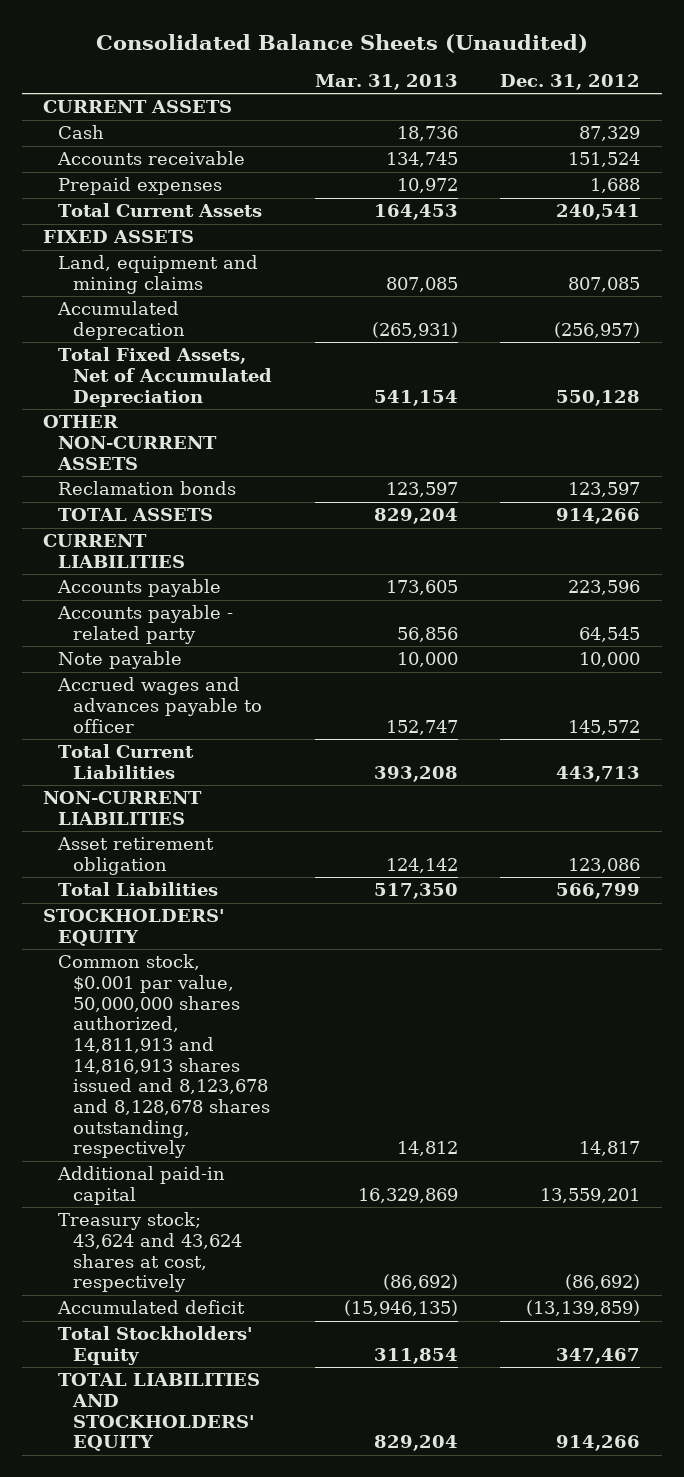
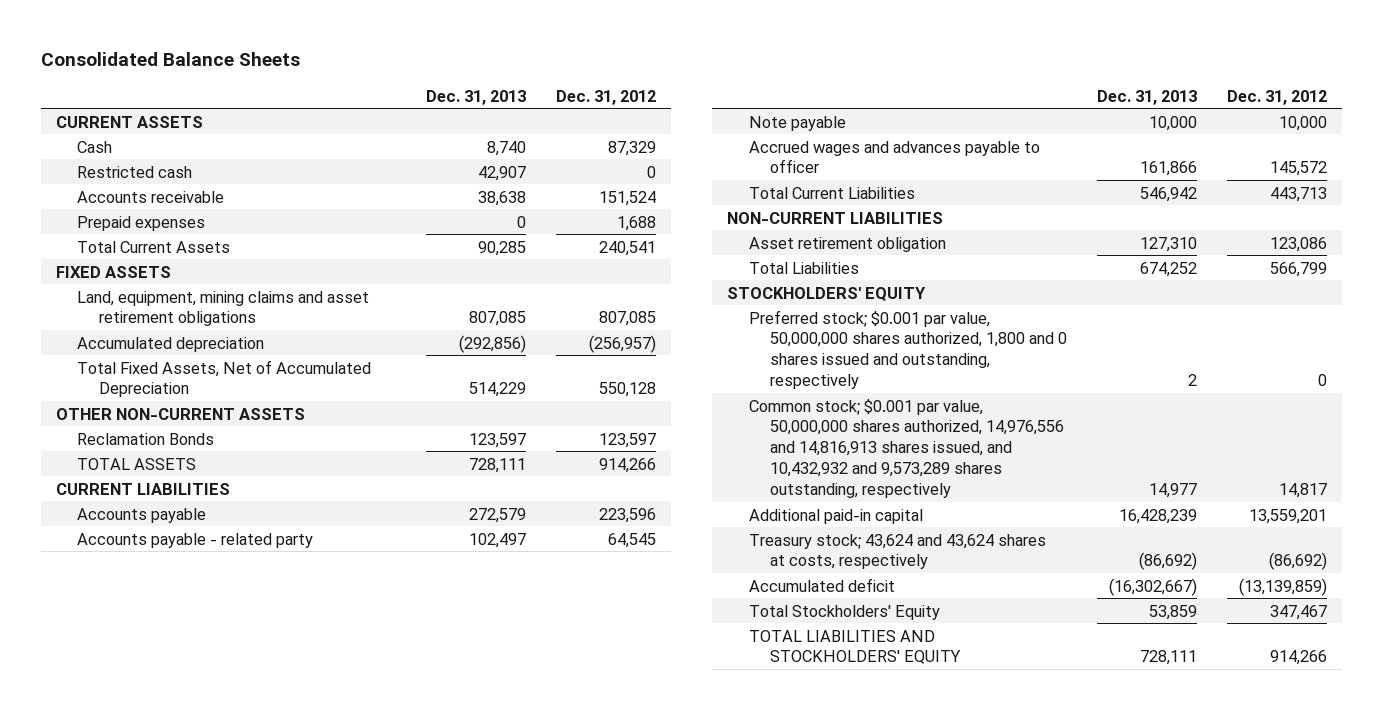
[95,33,588,53] Consolidated Balance Sheets (Unaudited) -> [40,52,300,67] Consolidated Balance Sheets
[314,73,458,90] Mar. 31, 2013 -> none
none -> [425,89,526,105] Dec. 31, 2013
none -> [77,165,193,178] Restricted cash
[58,255,259,295] Land, equipment and mining claims -> [77,290,370,327] Land, equipment, mining claims and asset retirement obligations
[57,301,185,341] Accumulated deprecation -> [77,336,265,352] Accumulated depreciation
[58,481,237,496] Reclamation bonds -> [77,432,215,445] Reclamation Bonds
none -> [748,309,1068,389] Preferred stock; $0.001 par value, 50,000,000 shares authorized, 1,800 and 0 shares issued and outstanding, respectively
[58,954,270,1159] Common stock, $0.001 par value, 50,000,000 shares authorized, 14,811,913 and 14,816,913 shares issued and 8,123,678 and 8,128,678 shares outstanding, respectively -> [748,398,1065,498] Common stock; $0.001 par value, 50,000,000 shares authorized, 14,976,556 and 14,816,913 shares issued, and 10,432,932 and 9,573,289 shares outstanding, respectively
[58,1212,242,1293] Treasury stock; 43,624 and 43,624 shares at cost, respectively -> [748,533,1046,570] Treasury stock; 43,624 and 43,624 shares at costs, respectively

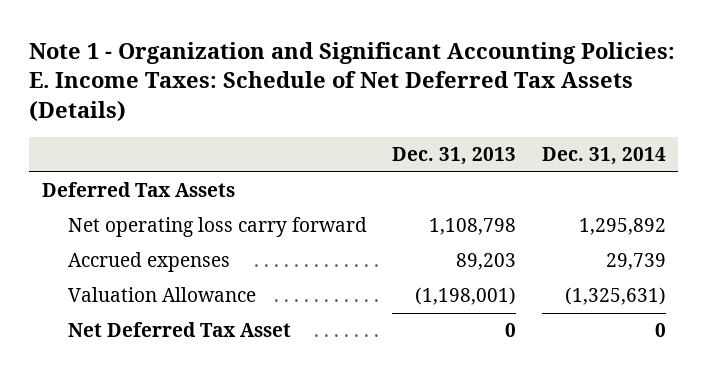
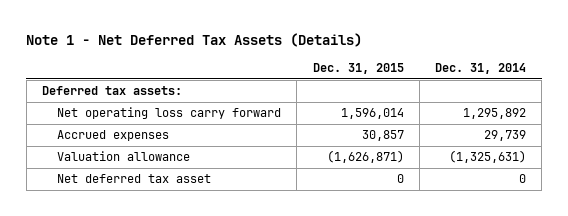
[29,41,676,122] Note 1 - Organization and Significant Accounting Policies: E. Income Taxes: Schedule of Net Deferred Tax Assets (Details) -> [26,32,363,47] Note 1 - Net Deferred Tax Assets (Details)
[392,147,517,166] Dec. 31, 2013 -> none
none -> [312,63,404,75] Dec. 31, 2015
[41,182,235,198] Deferred Tax Assets -> [41,86,182,96] Deferred tax assets:
[67,287,256,303] Valuation Allowance -> [57,151,191,162] Valuation allowance
[67,322,291,338] Net Deferred Tax Asset -> [57,174,212,184] Net deferred tax asset

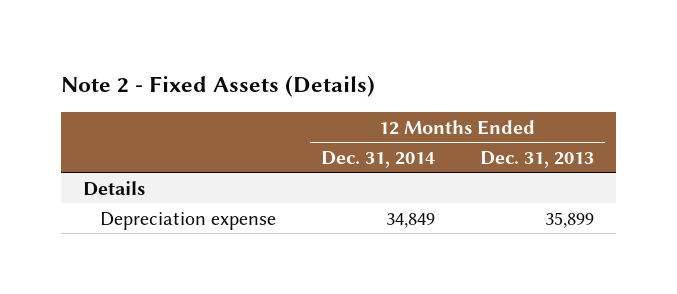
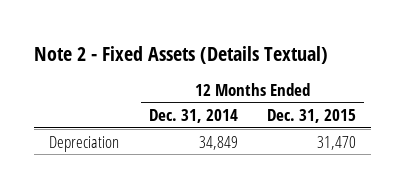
[60,75,375,98] Note 2 - Fixed Assets (Details) -> [34,45,329,64] Note 2 - Fixed Assets (Details Textual)
[479,150,594,168] Dec. 31, 2013 -> none
none -> [267,109,357,124] Dec. 31, 2015
[83,180,146,196] Details -> none
[100,211,277,230] Depreciation expense -> [49,135,120,152] Depreciation

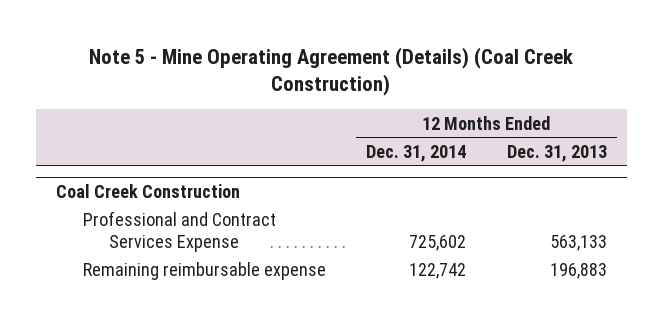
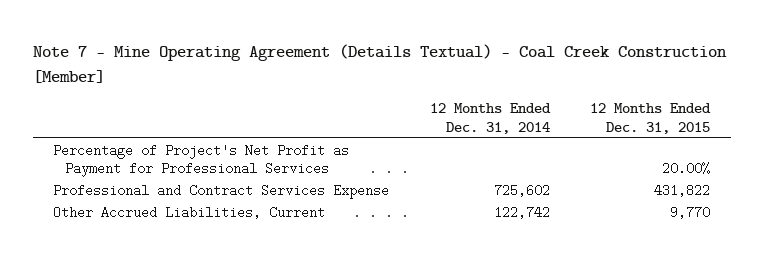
[89,46,574,97] Note 5 - Mine Operating Agreement (Details) (Coal Creek Construction) -> [32,44,727,83] Note 7 - Mine Operating Agreement (Details Textual) - Coal Creek Construction [Member]
[506,144,607,162] Dec. 31, 2013 -> none
none -> [590,103,712,134] 12 Months Ended Dec. 31, 2015
[56,184,241,199] Coal Creek Construction -> none
none -> [52,143,349,178] Percentage of Project's Net Profit as Payment for Professional Services
[82,262,326,281] Remaining reimbursable expense -> [52,205,325,219] Other Accrued Liabilities, Current

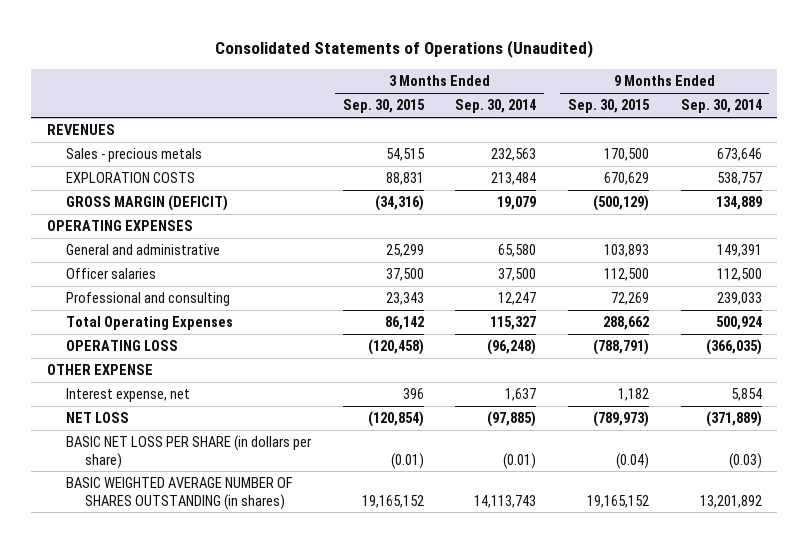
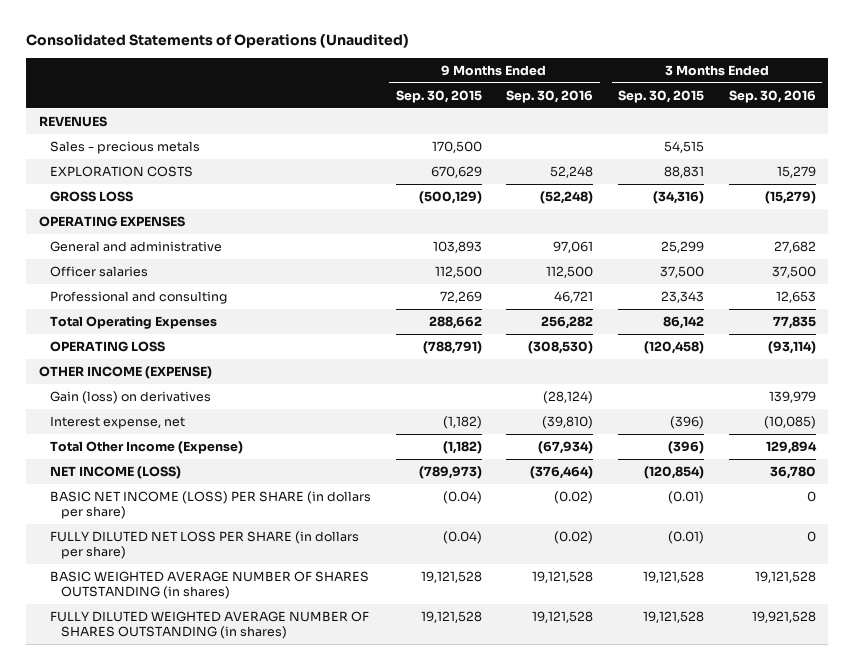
[455,99,537,114] Sep. 30, 2014 -> none
[680,99,762,114] Sep. 30, 2014 -> none
none -> [506,89,594,103] Sep. 30, 2016
none -> [729,89,817,103] Sep. 30, 2016
[66,195,229,212] GROSS MARGIN (DEFICIT) -> [49,190,133,202] GROSS LOSS
[47,364,154,376] OTHER EXPENSE -> [38,365,212,379] OTHER INCOME (EXPENSE)
none -> [49,390,211,404] Gain (loss) on derivatives
[402,388,424,400] 396 -> [670,415,705,429] (396)
[617,388,649,402] 1,182 -> [442,415,482,429] (1,182)
none -> [49,440,243,454] Total Other Income (Expense)
[66,412,130,424] NET LOSS -> [49,465,181,479] NET INCOME (LOSS)
[66,435,312,469] BASIC NET LOSS PER SHARE (in dollars per share) -> [49,490,371,520] BASIC NET INCOME (LOSS) PER SHARE (in dollars per share)
none -> [49,530,359,560] FULLY DILUTED NET LOSS PER SHARE (in dollars per share)
[361,494,424,508] 19,165,152 -> [643,570,705,583] 19,121,528
[586,494,649,508] 19,165,152 -> [420,570,482,583] 19,121,528
none -> [49,610,369,640] FULLY DILUTED WEIGHTED AVERAGE NUMBER OF SHARES OUTSTANDING (in shares)

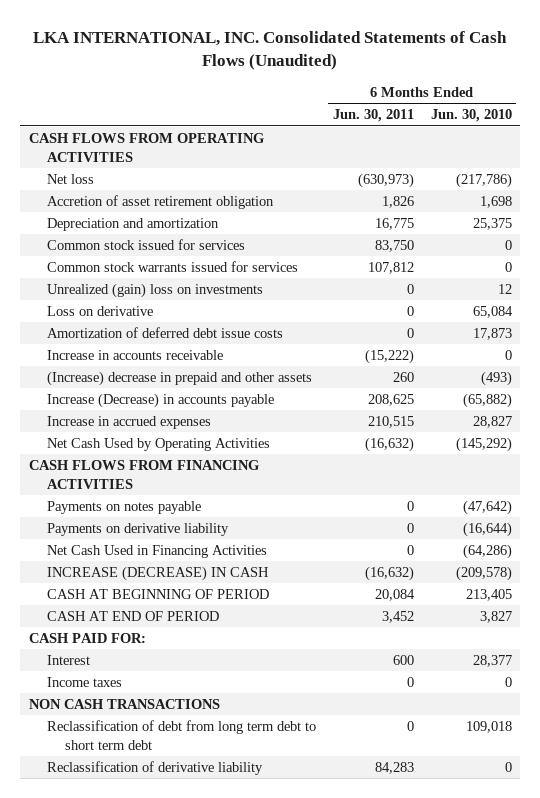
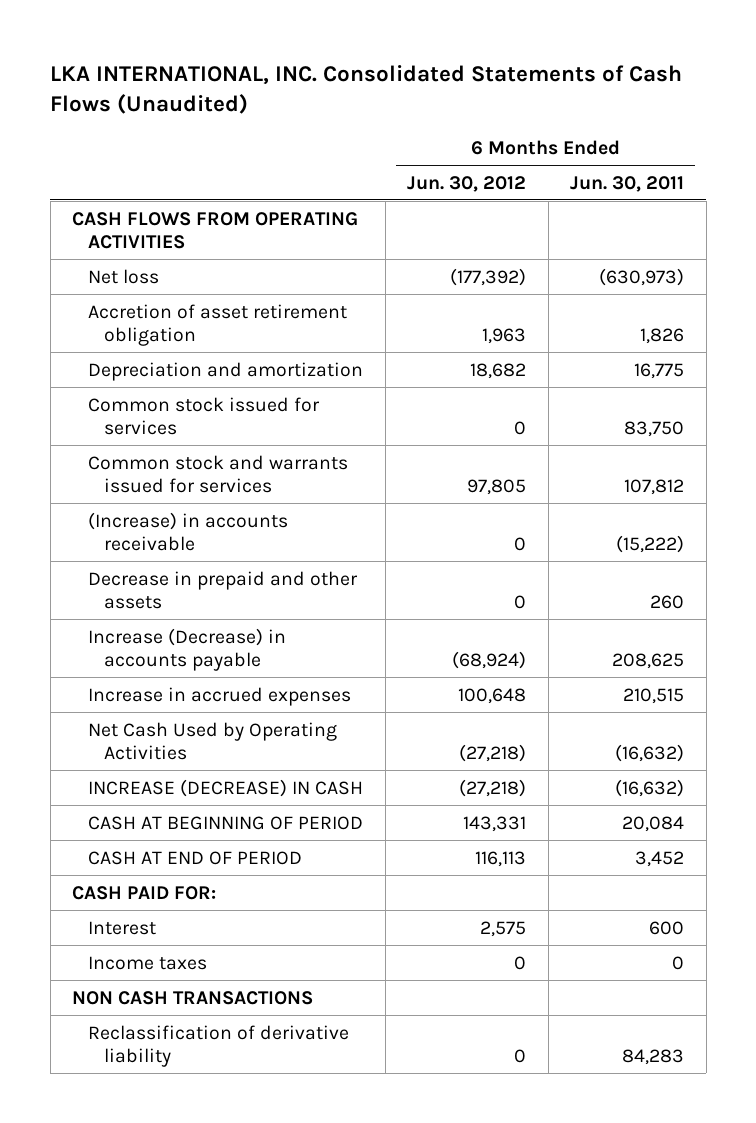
[430,109,512,123] Jun. 30, 2010 -> none
none -> [407,175,527,192] Jun. 30, 2012
[46,282,263,298] Unrealized (gain) loss on investments -> none
[46,305,153,316] Loss on derivative -> none
[46,326,283,338] Amortization of deferred debt issue costs -> none
[46,260,298,272] Common stock warrants issued for services -> [87,454,348,493] Common stock and warrants issued for services
[46,349,223,360] Increase in accounts receivable -> [87,511,288,551] (Increase) in accounts receivable
[46,370,312,386] (Increase) decrease in prepaid and other assets -> [87,570,358,609] Decrease in prepaid and other assets
[28,459,259,489] CASH FLOWS FROM FINANCING ACTIVITIES -> none
[46,500,201,514] Payments on notes payable -> none
[46,522,229,536] Payments on derivative liability -> none
[46,544,267,558] Net Cash Used in Financing Activities -> none
[46,719,316,750] Reclassification of debt from long term debt to short term debt -> none

